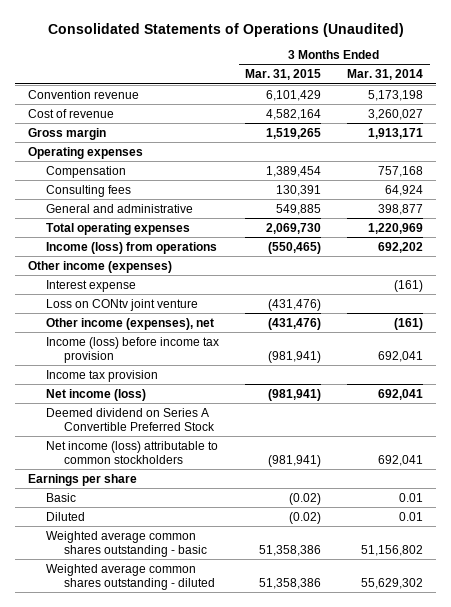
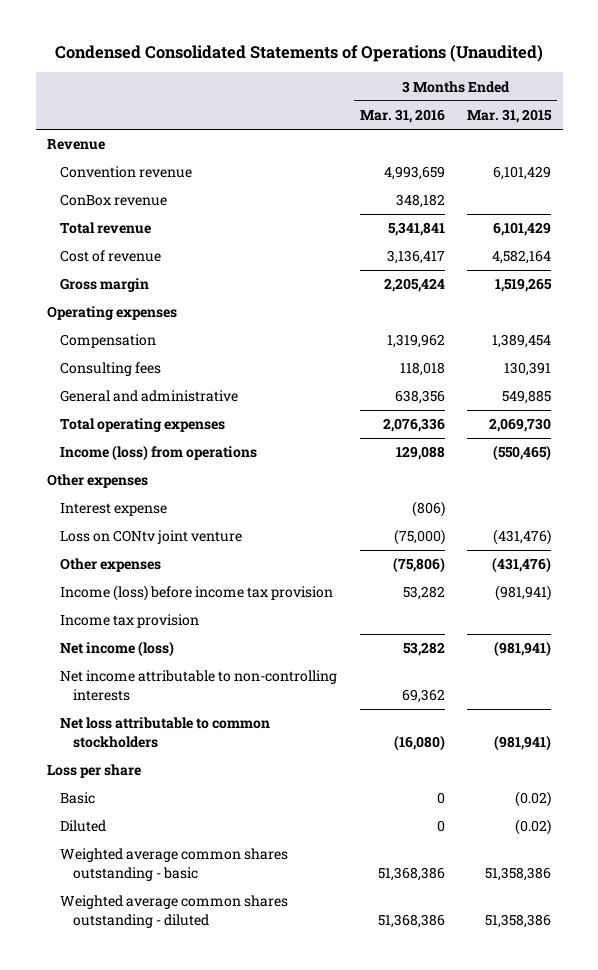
[47,22,404,37] Consolidated Statements of Operations (Unaudited) -> [55,45,544,63] Condensed Consolidated Statements of Operations (Unaudited)
[347,69,424,81] Mar. 31, 2014 -> none
none -> [359,109,445,124] Mar. 31, 2016
none -> [47,139,106,151] Revenue
none -> [60,194,168,207] ConBox revenue
none -> [60,222,152,235] Total revenue
[27,260,172,273] Other income (expenses) -> [47,474,149,489] Other expenses
[46,317,215,330] Other income (expenses), net -> [60,558,162,573] Other expenses
[46,407,216,431] Deemed dividend on Series A Convertible Preferred Stock -> none
none -> [60,670,338,701] Net income attributable to non-controlling interests
[46,440,219,464] Net income (loss) attributable to common stockholders -> [60,717,271,748] Net loss attributable to common stockholders
[27,473,137,486] Earnings per share -> [47,764,142,779] Loss per share

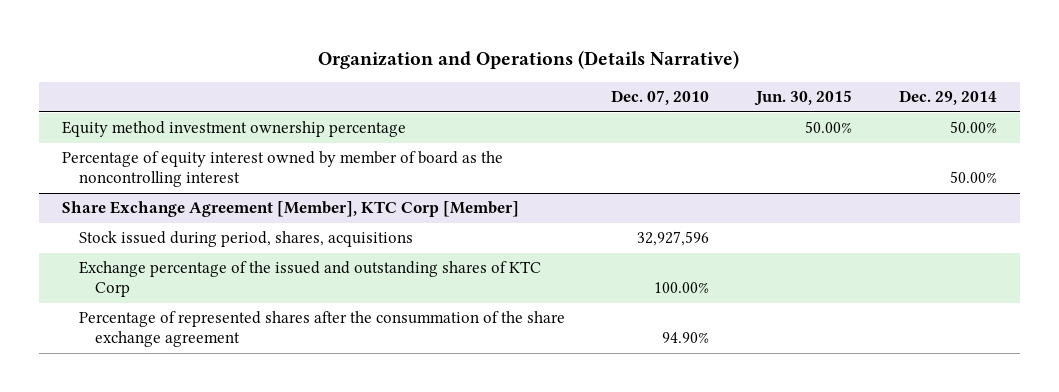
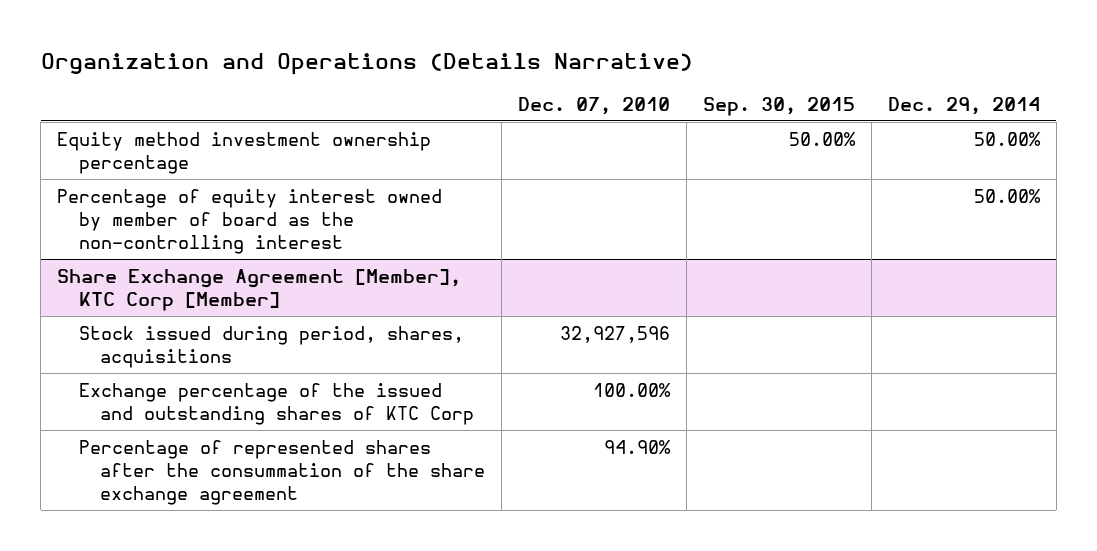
[754,90,853,107] Jun. 30, 2015 -> none
none -> [703,96,856,116] Sep. 30, 2015
[61,151,503,188] Percentage of equity interest owned by member of board as the noncontrolling interest -> [57,188,443,254] Percentage of equity interest owned by member of board as the non-controlling interest

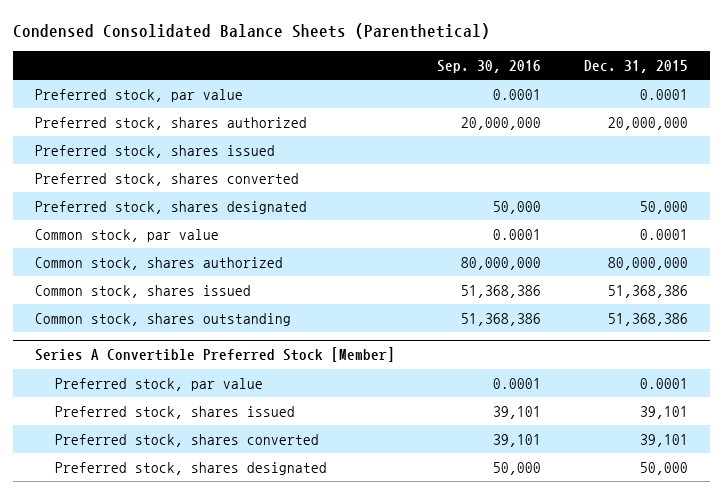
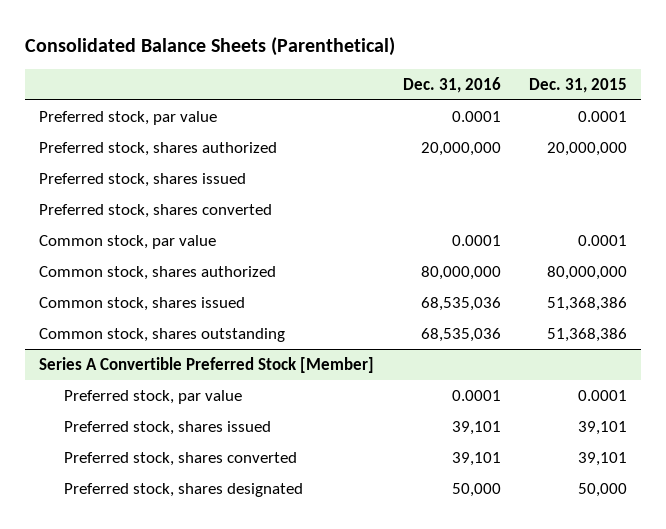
[13,23,491,40] Condensed Consolidated Balance Sheets (Parenthetical) -> [25,36,396,56] Consolidated Balance Sheets (Parenthetical)
[437,59,542,73] Sep. 30, 2016 -> none
none -> [402,76,501,93] Dec. 31, 2016
[34,200,307,214] Preferred stock, shares designated -> none

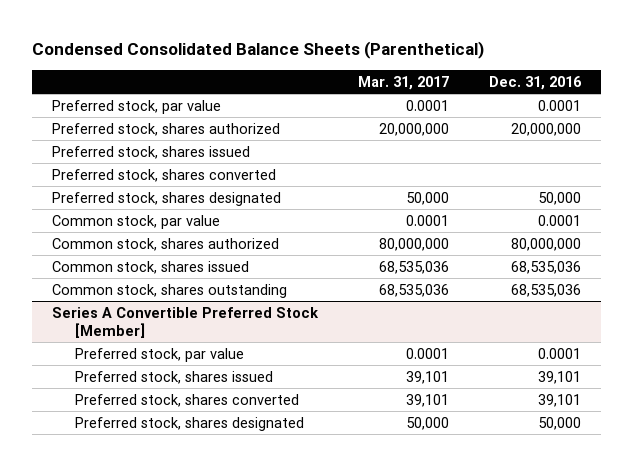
[25,36,396,56] Consolidated Balance Sheets (Parenthetical) -> [32,41,485,60] Condensed Consolidated Balance Sheets (Parenthetical)
[528,77,627,93] Dec. 31, 2015 -> none
none -> [358,75,450,90] Mar. 31, 2017
none -> [52,191,282,206] Preferred stock, shares designated

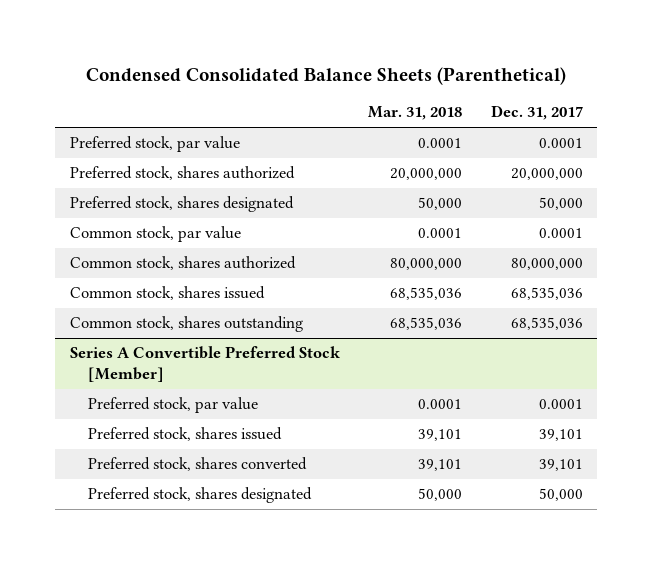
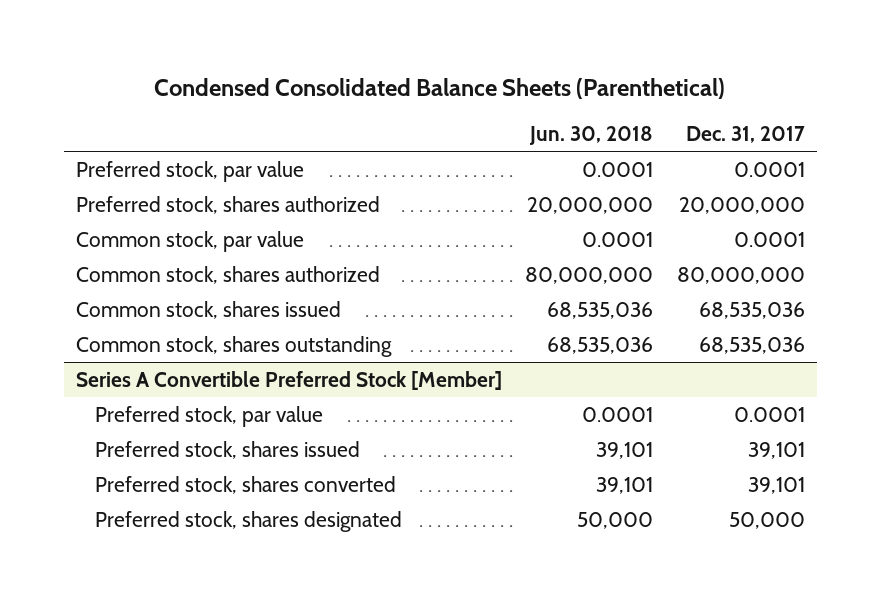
[368,106,463,121] Mar. 31, 2018 -> none
none -> [529,126,654,146] Jun. 30, 2018
[69,196,294,213] Preferred stock, shares designated -> none

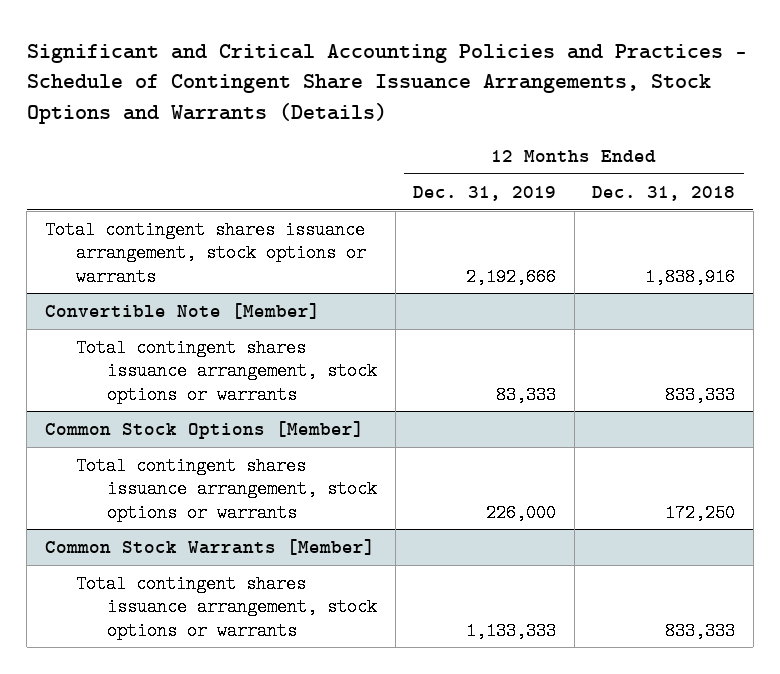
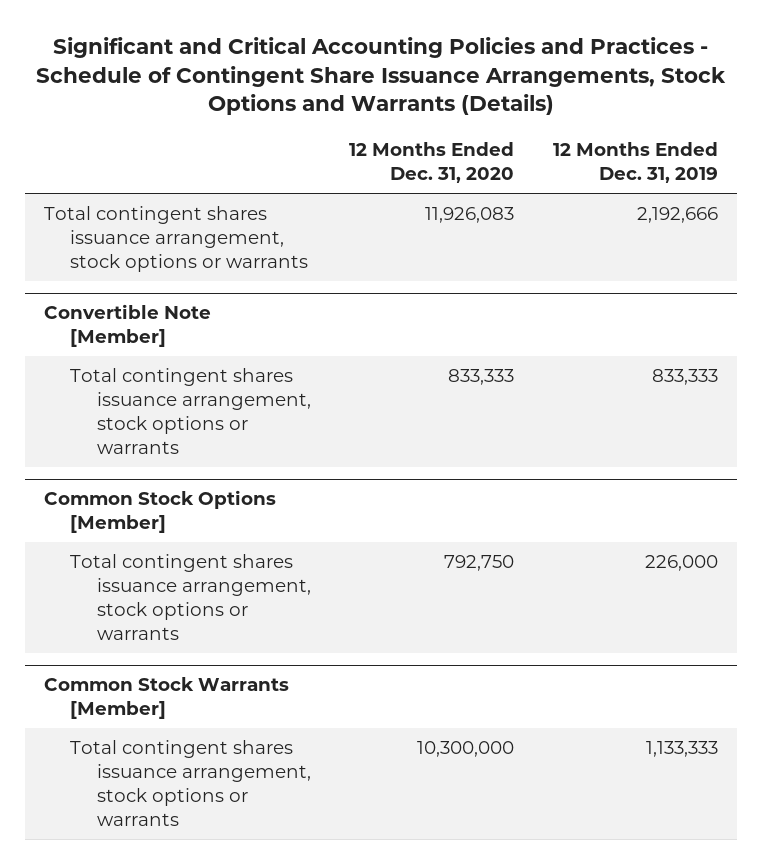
[592,185,736,201] Dec. 31, 2018 -> none
none -> [349,142,515,184] 12 Months Ended Dec. 31, 2020
[496,385,557,404] 83,333 -> [651,369,718,386] 833,333

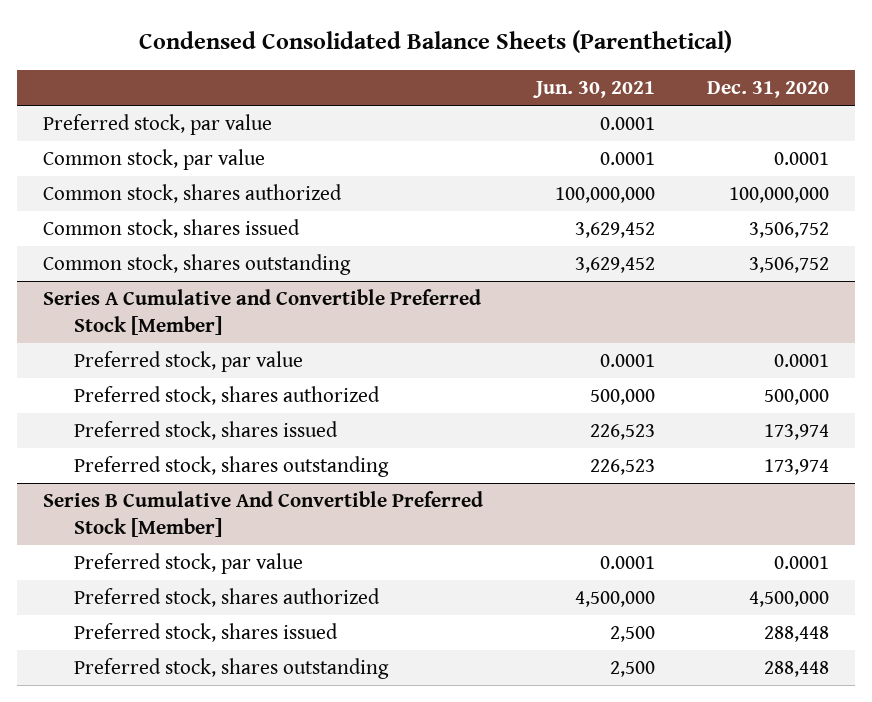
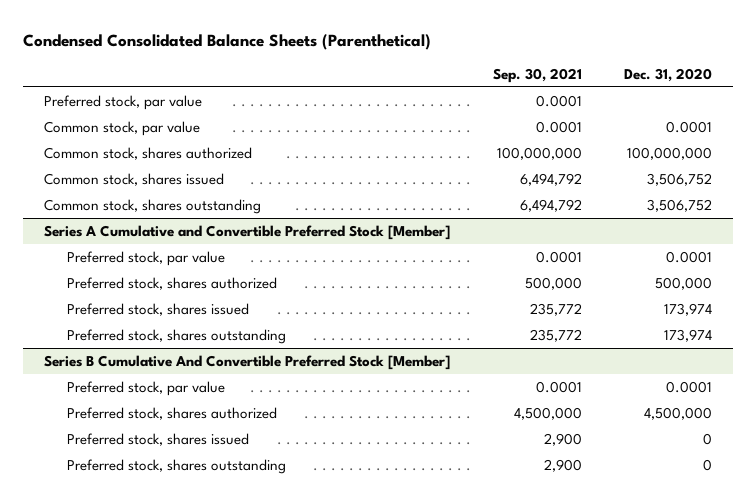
[532,81,655,99] Jun. 30, 2021 -> none
none -> [492,67,582,83] Sep. 30, 2021
[764,626,830,643] 288,448 -> [702,432,712,445] 0
[764,661,830,678] 288,448 -> [702,458,712,471] 0

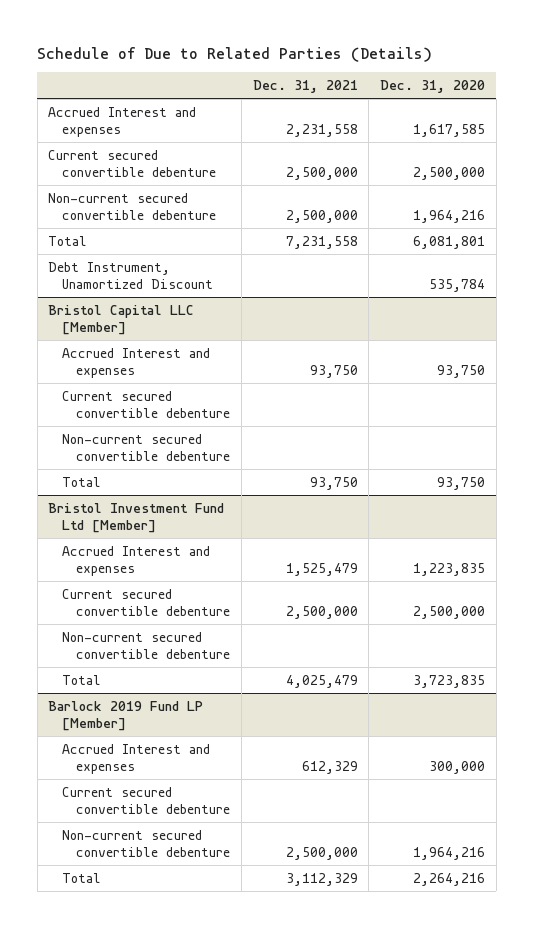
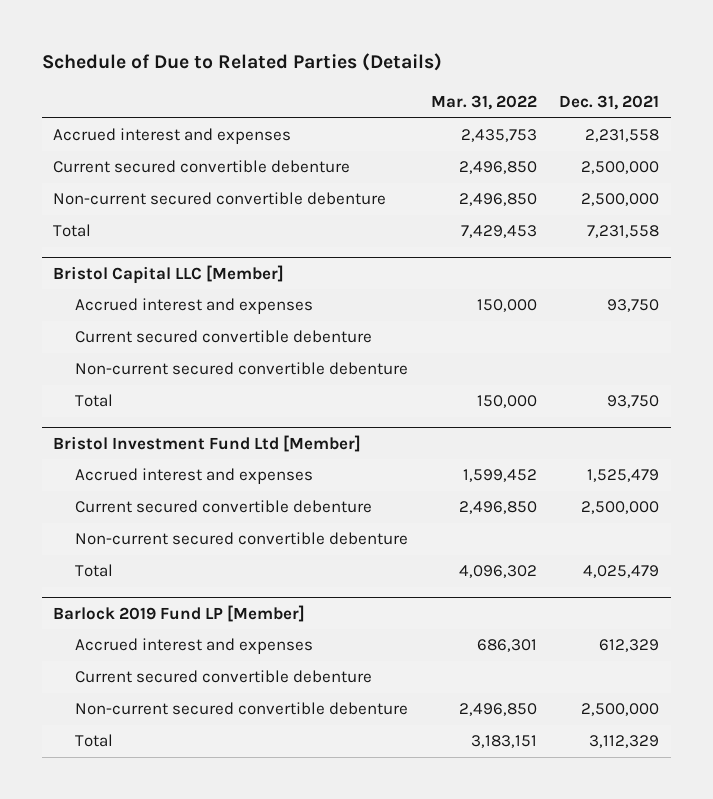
[380,80,486,94] Dec. 31, 2020 -> none
none -> [430,94,537,110] Mar. 31, 2022
[48,106,197,137] Accrued Interest and expenses -> [53,128,292,145] Accrued interest and expenses
[48,261,214,289] Debt Instrument, Unamortized Discount -> none
[62,347,211,378] Accrued Interest and expenses -> [74,298,313,315] Accrued interest and expenses
[62,545,211,576] Accrued Interest and expenses -> [74,468,313,485] Accrued interest and expenses
[62,743,211,774] Accrued Interest and expenses -> [74,638,313,655] Accrued interest and expenses

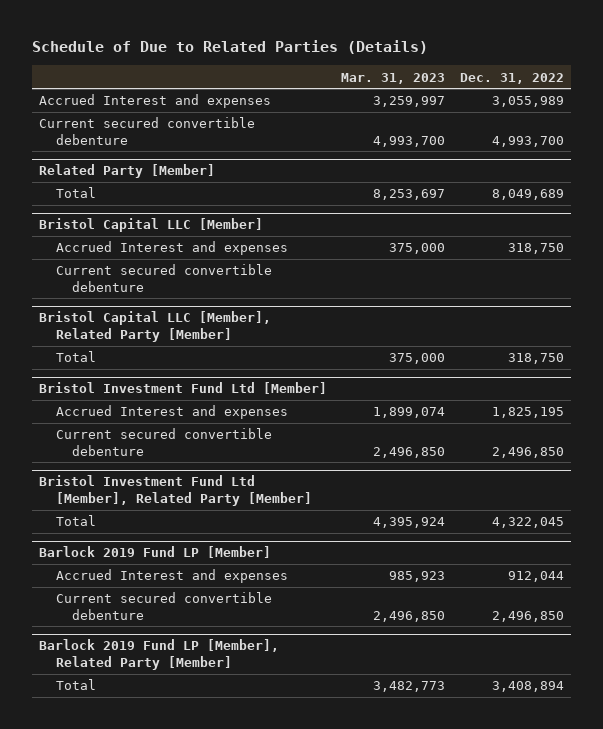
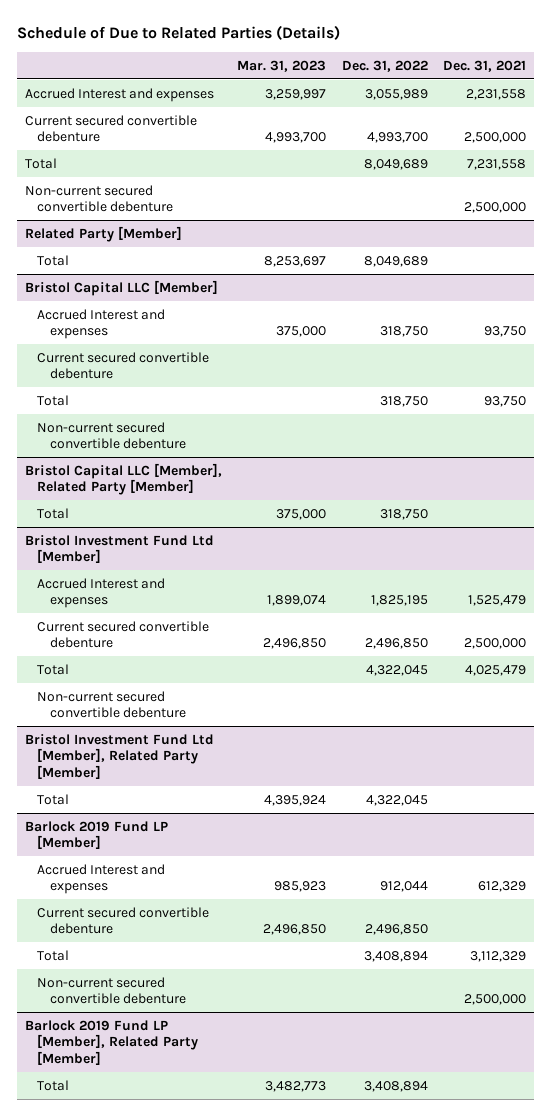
none -> [443,59,527,72] Dec. 31, 2021
none -> [24,157,57,169] Total
none -> [24,184,174,213] Non-current secured convertible debenture
none -> [37,394,70,406] Total
none -> [37,421,186,450] Non-current secured convertible debenture
none -> [37,663,70,675] Total
none -> [37,690,186,719] Non-current secured convertible debenture
none -> [37,949,70,961] Total
none -> [37,976,186,1005] Non-current secured convertible debenture

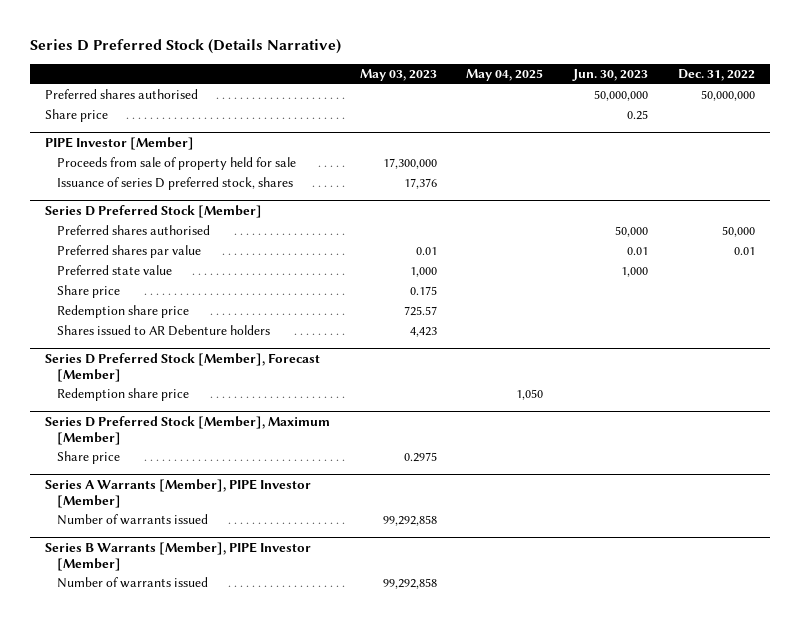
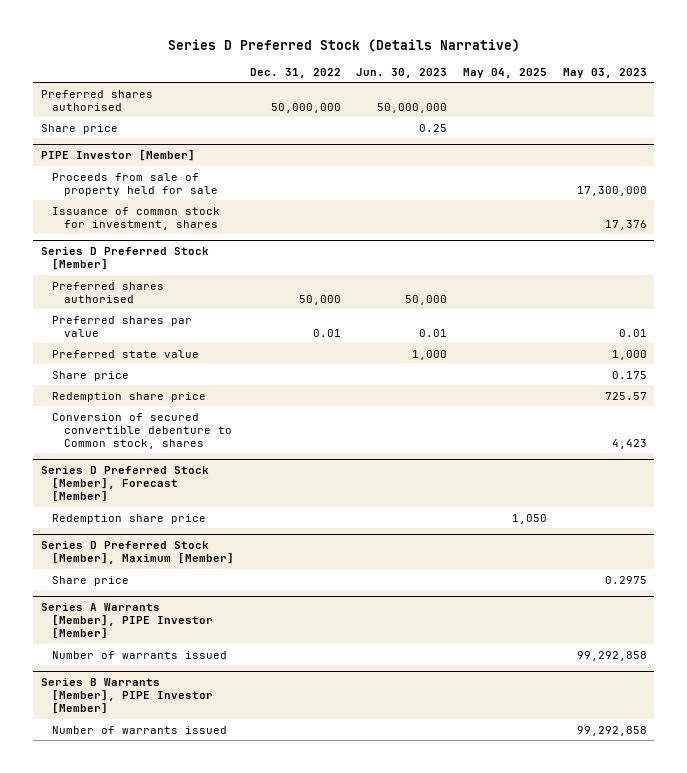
[57,177,294,191] Issuance of series D preferred stock, shares -> [52,206,221,230] Issuance of common stock for investment, shares
[57,325,271,337] Shares issued to AR Debenture holders -> [52,412,232,449] Conversion of secured convertible debenture to Common stock, shares

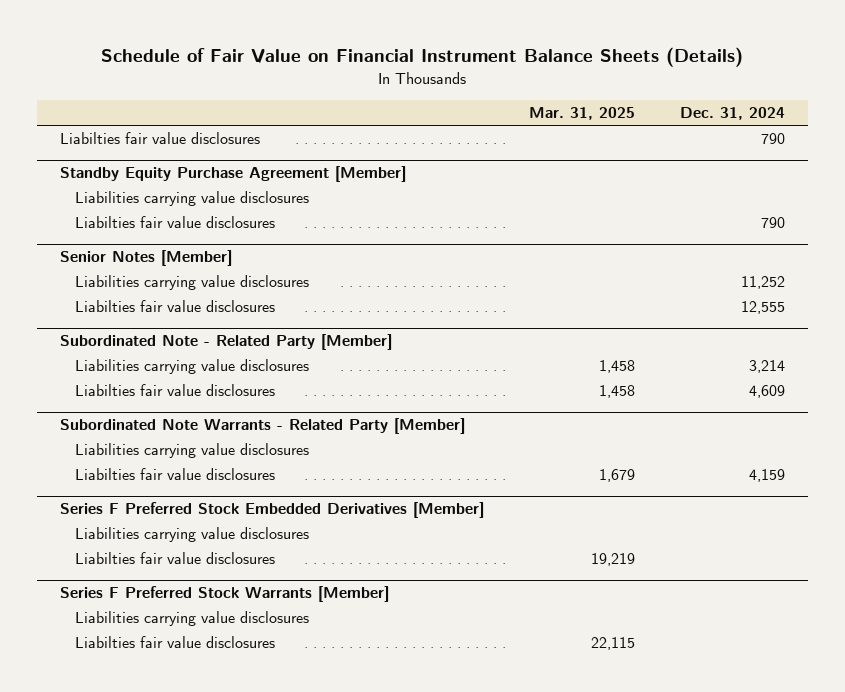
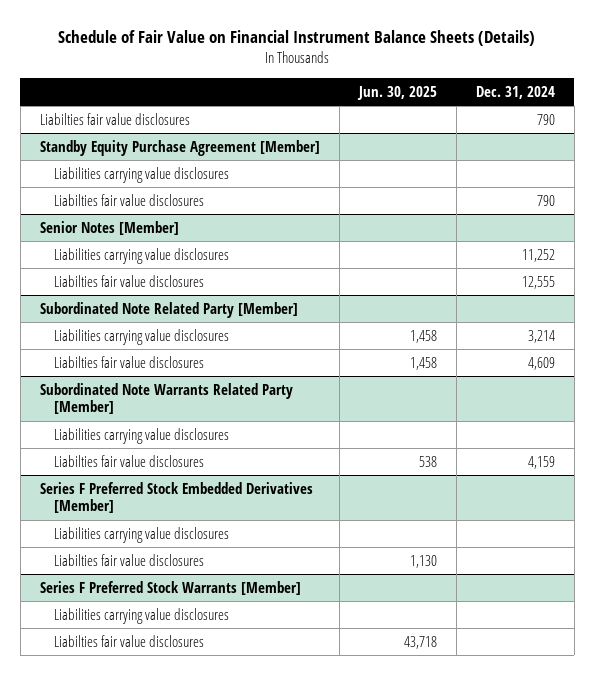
[528,107,635,121] Mar. 31, 2025 -> none
none -> [356,86,437,101] Jun. 30, 2025
[59,334,392,351] Subordinated Note - Related Party [Member] -> [39,301,298,318] Subordinated Note Related Party [Member]
[59,418,465,435] Subordinated Note Warrants - Related Party [Member] -> [39,382,293,415] Subordinated Note Warrants Related Party [Member]

